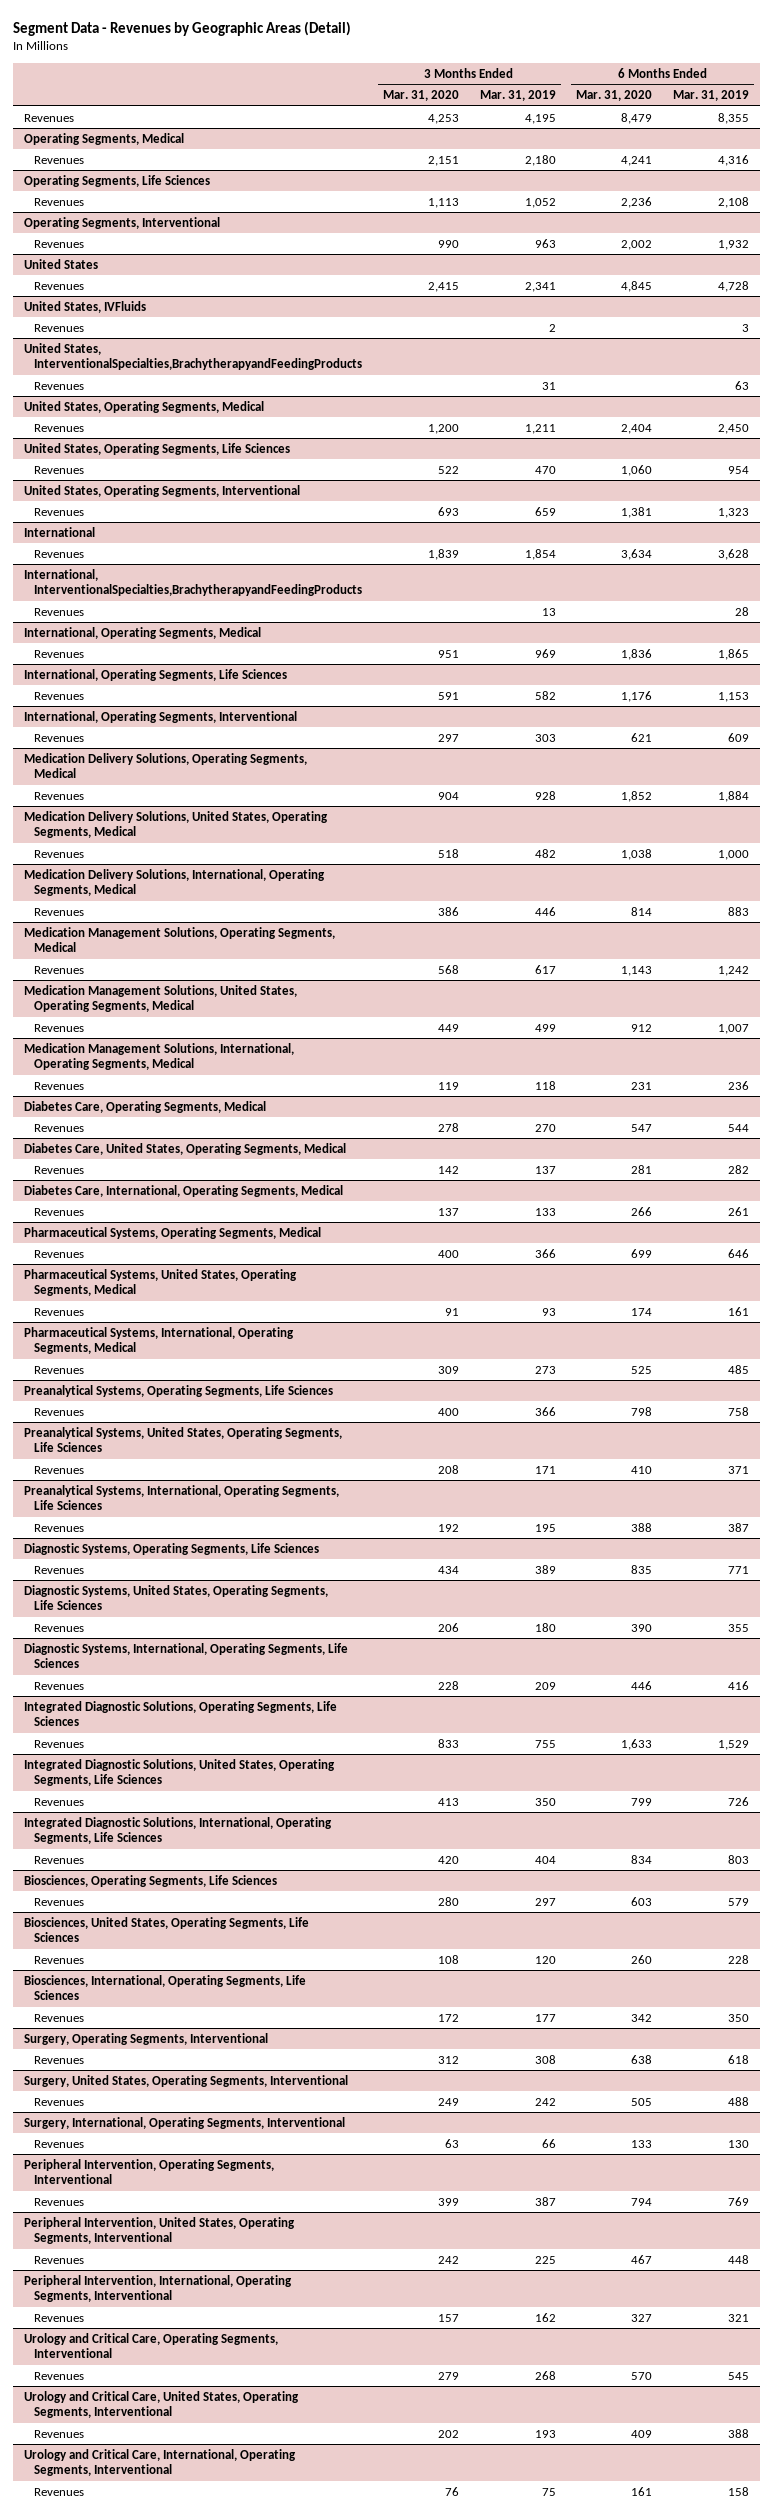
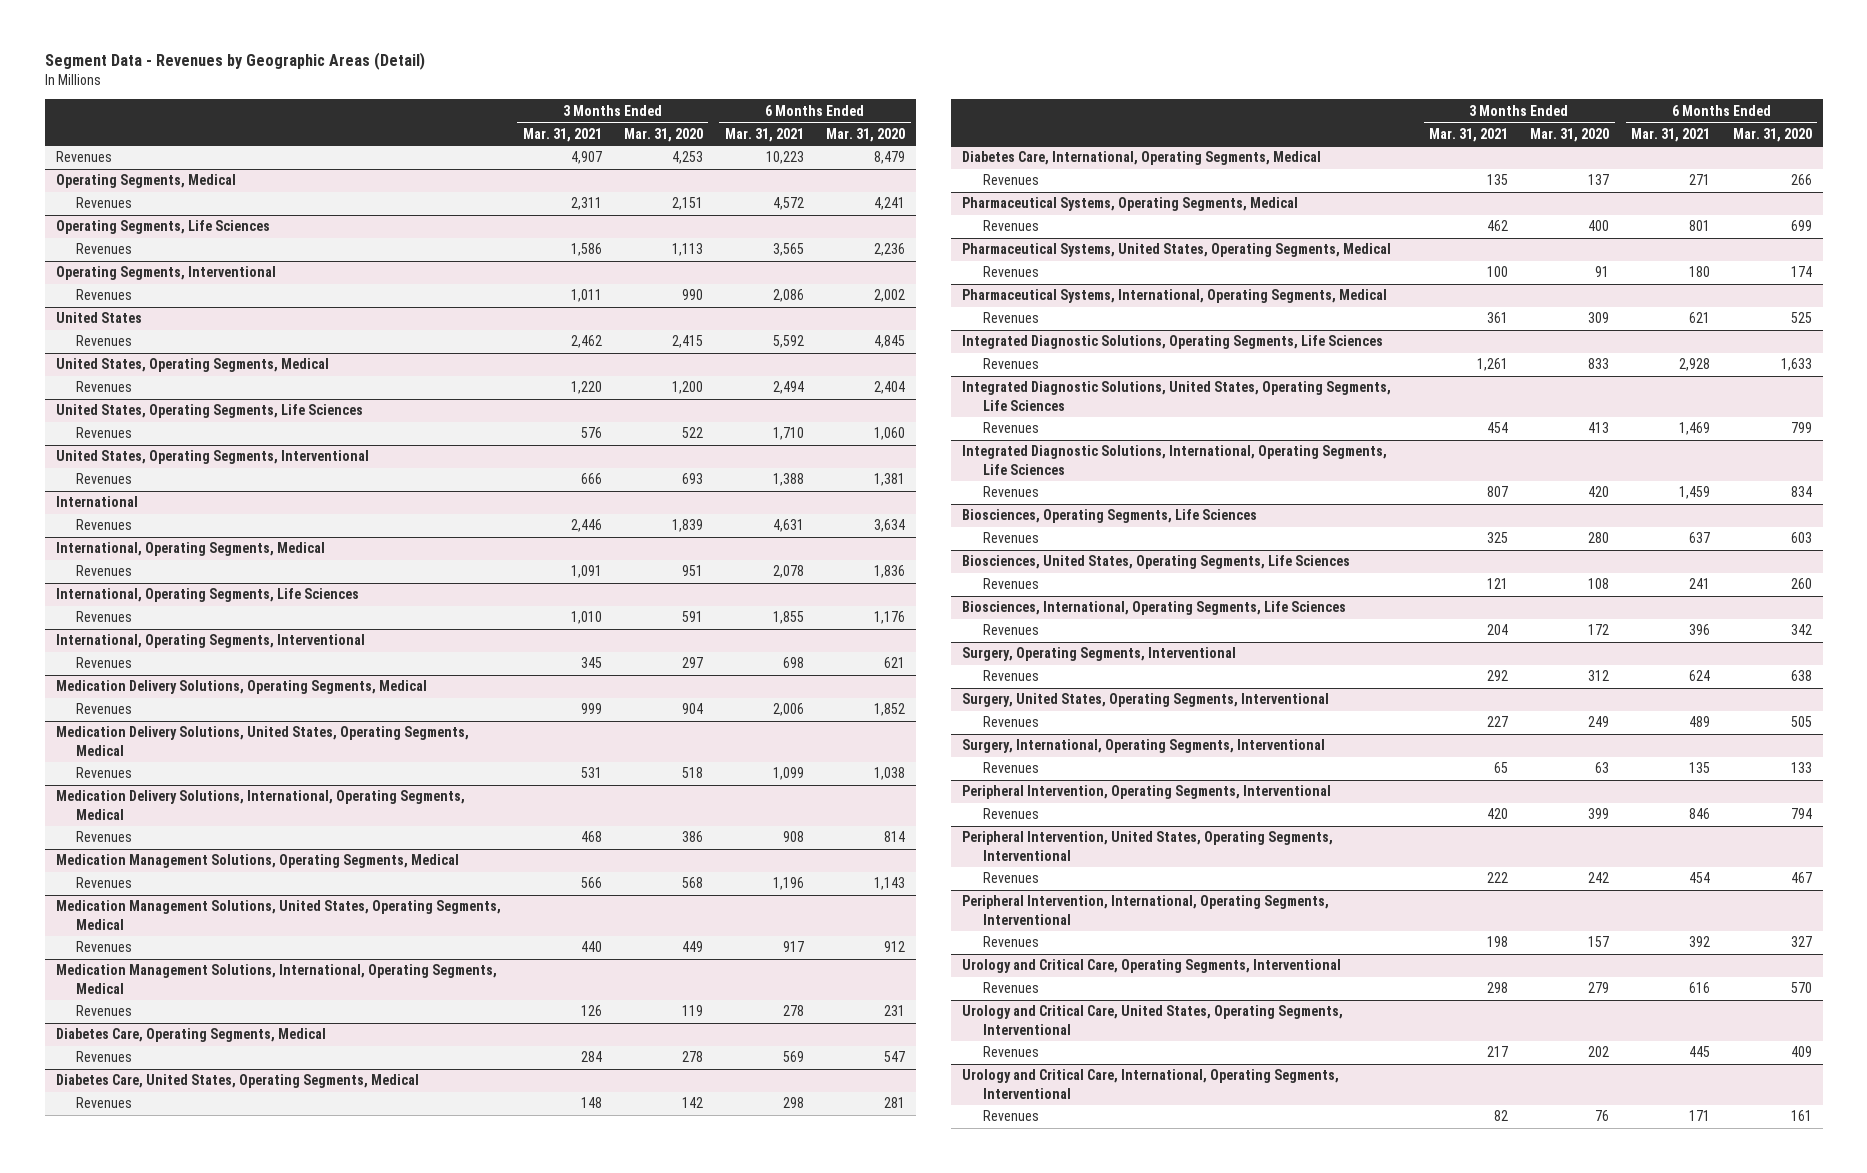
[479,90,556,102] Mar. 31, 2019 -> none
[673,90,750,102] Mar. 31, 2019 -> none
none -> [522,127,602,142] Mar. 31, 2021
none -> [724,127,804,142] Mar. 31, 2021
[23,300,146,313] United States, IVFluids -> none
[33,323,84,332] Revenues -> none
[23,342,362,371] United States, InterventionalSpecialties,BrachytherapyandFeedingProducts -> none
[33,381,84,390] Revenues -> none
[23,568,362,597] International, InterventionalSpecialties,BrachytherapyandFeedingProducts -> none
[33,607,84,616] Revenues -> none
[23,1384,333,1397] Preanalytical Systems, Operating Segments, Life Sciences -> none
[33,1407,84,1416] Revenues -> none
[23,1426,342,1453] Preanalytical Systems, United States, Operating Segments, Life Sciences -> none
[33,1465,84,1474] Revenues -> none
[23,1484,339,1511] Preanalytical Systems, International, Operating Segments, Life Sciences -> none
[33,1523,84,1532] Revenues -> none
[23,1542,319,1555] Diagnostic Systems, Operating Segments, Life Sciences -> none
[33,1565,84,1574] Revenues -> none
[23,1584,328,1611] Diagnostic Systems, United States, Operating Segments, Life Sciences -> none
[33,1623,84,1632] Revenues -> none
[23,1642,348,1669] Diagnostic Systems, International, Operating Segments, Life Sciences -> none
[33,1681,84,1690] Revenues -> none

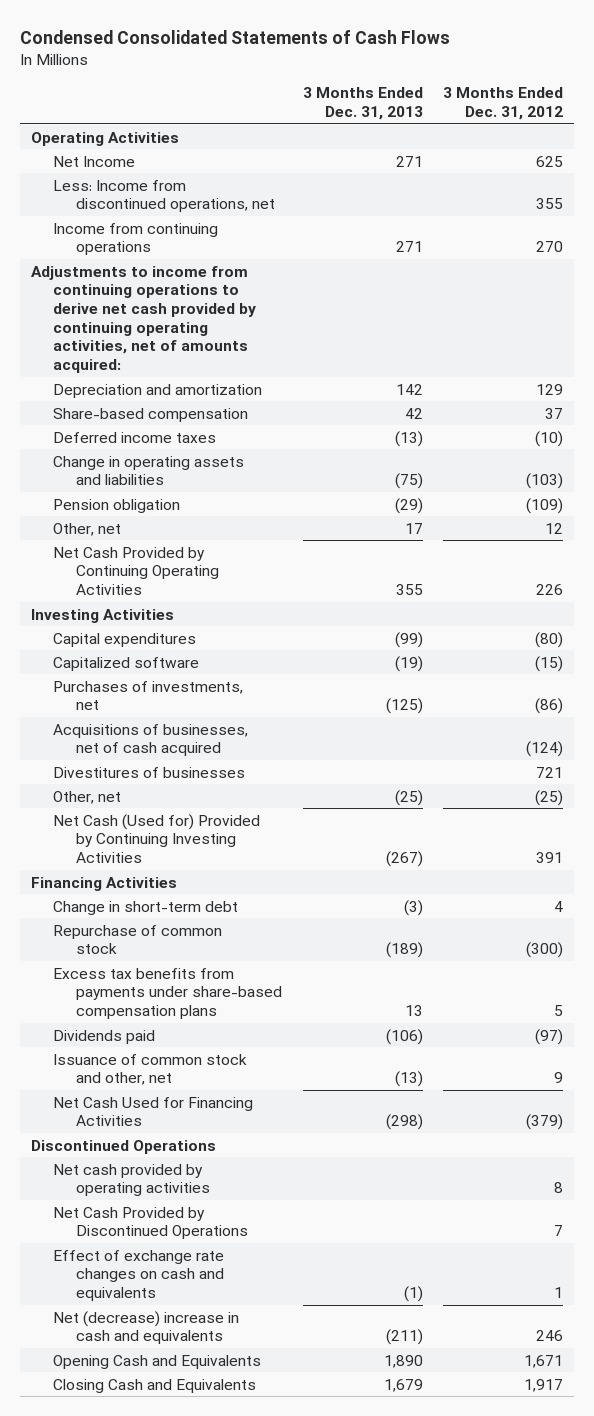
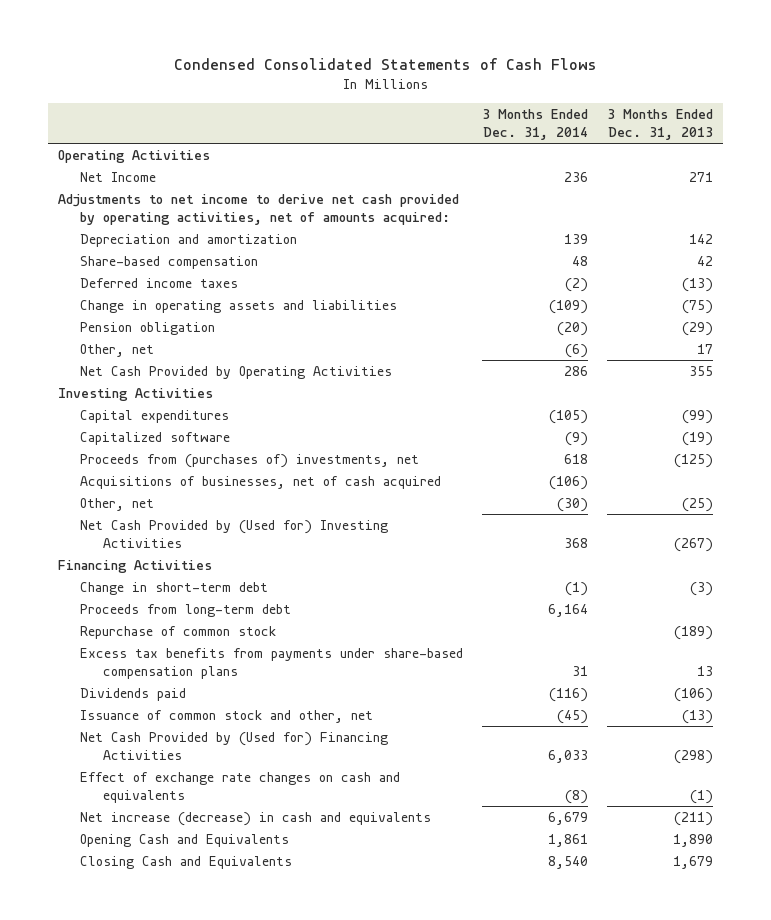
[443,87,564,120] 3 Months Ended Dec. 31, 2012 -> none
none -> [482,109,589,141] 3 Months Ended Dec. 31, 2014
[53,179,275,213] Less: Income from discontinued operations, net -> none
[53,222,219,256] Income from continuing operations -> none
[30,265,257,373] Adjustments to income from continuing operations to derive net cash provided by continuing operating activities, net of amounts acquired: -> [57,193,459,225] Adjustments to net income to derive net cash provided by operating activities, net of amounts acquired:
[53,546,219,595] Net Cash Provided by Continuing Operating Activities -> [80,365,393,379] Net Cash Provided by Operating Activities
[53,680,244,711] Purchases of investments, net -> [80,453,420,468] Proceeds from (purchases of) investments, net
[53,766,246,778] Divestitures of businesses -> none
[53,813,261,863] Net Cash (Used for) Provided by Continuing Investing Activities -> [80,519,389,548] Net Cash Provided by (Used for) Investing Activities
none -> [80,603,292,617] Proceeds from long-term debt
[30,1139,216,1154] Discontinued Operations -> none
[53,1163,210,1197] Net cash provided by operating activities -> none
[53,1206,248,1240] Net Cash Provided by Discontinued Operations -> none
[53,1096,254,1127] Net Cash Used for Financing Activities -> [80,731,389,760] Net Cash Provided by (Used for) Financing Activities
[53,1310,240,1345] Net (decrease) increase in cash and equivalents -> [80,811,432,826] Net increase (decrease) in cash and equivalents

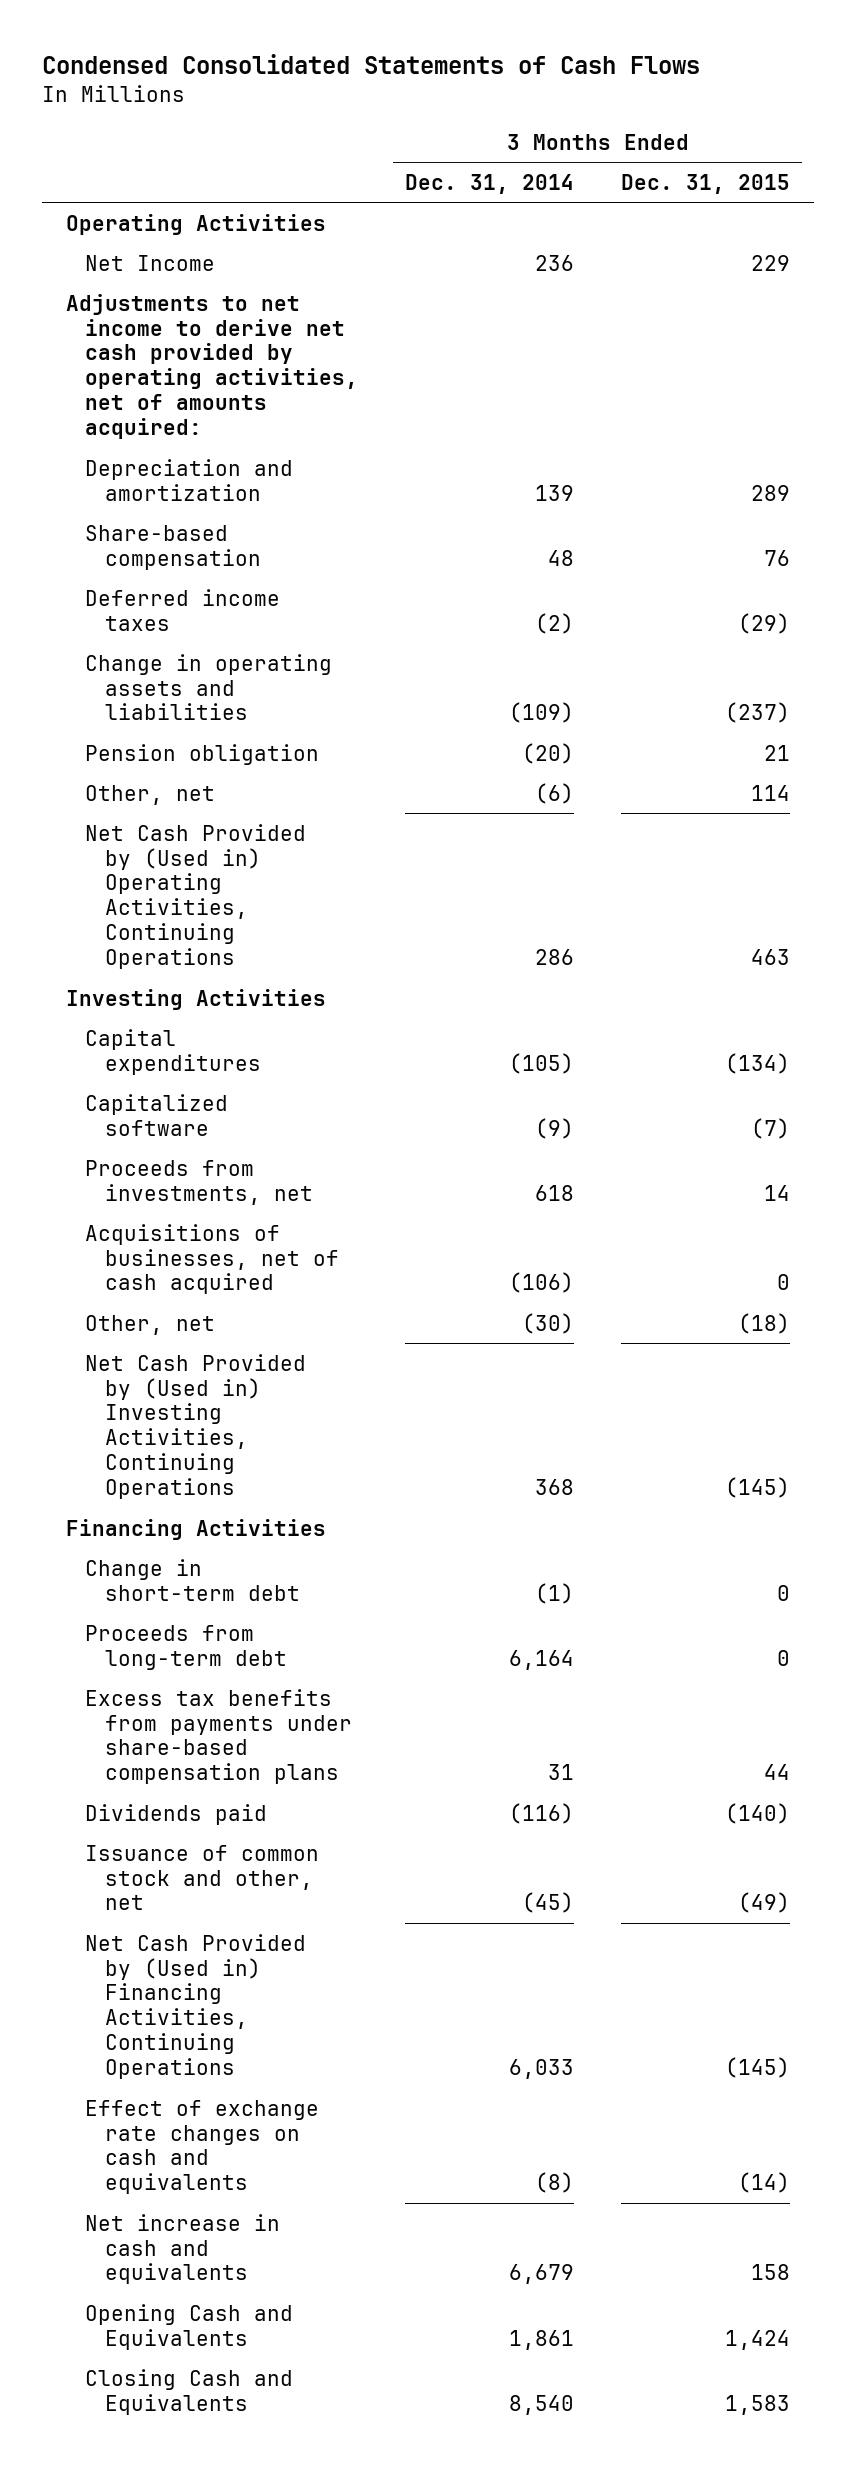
[607,109,714,141] 3 Months Ended Dec. 31, 2013 -> none
none -> [621,173,791,194] Dec. 31, 2015
[80,365,393,379] Net Cash Provided by Operating Activities -> [85,823,307,970] Net Cash Provided by (Used in) Operating Activities, Continuing Operations
[80,453,420,468] Proceeds from (purchases of) investments, net -> [85,1159,313,1205] Proceeds from investments, net
[80,519,389,548] Net Cash Provided by (Used for) Investing Activities -> [85,1353,307,1500] Net Cash Provided by (Used in) Investing Activities, Continuing Operations
[80,625,277,639] Repurchase of common stock -> none
[80,731,389,760] Net Cash Provided by (Used for) Financing Activities -> [85,1933,307,2080] Net Cash Provided by (Used in) Financing Activities, Continuing Operations
[80,811,432,826] Net increase (decrease) in cash and equivalents -> [85,2213,281,2285] Net increase in cash and equivalents

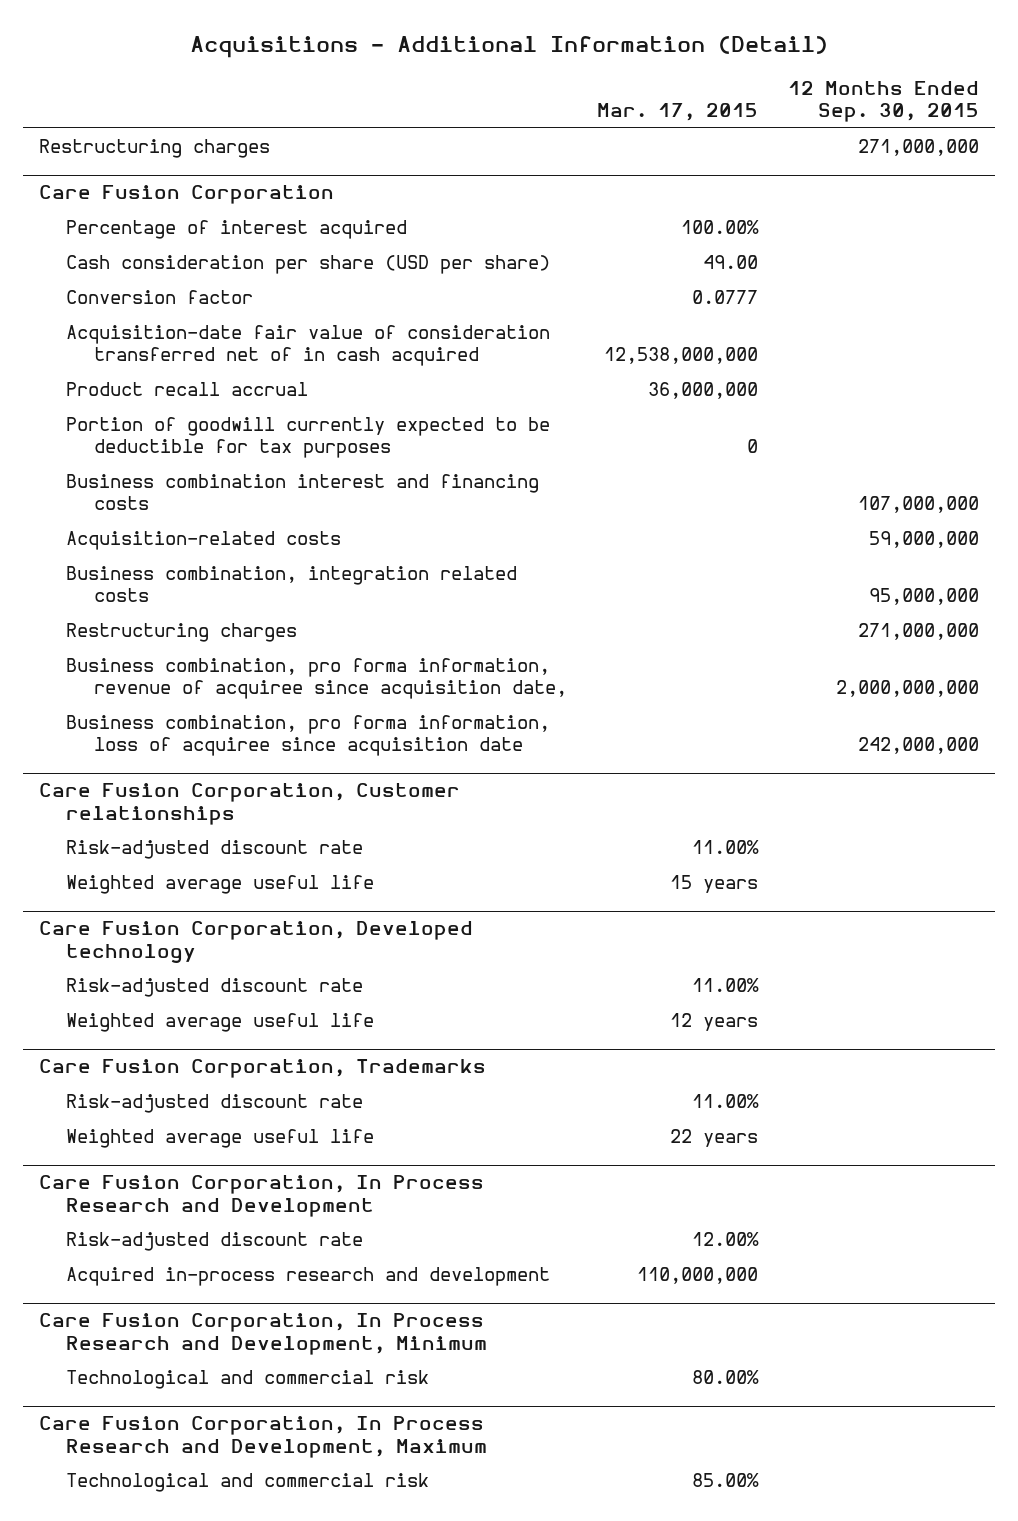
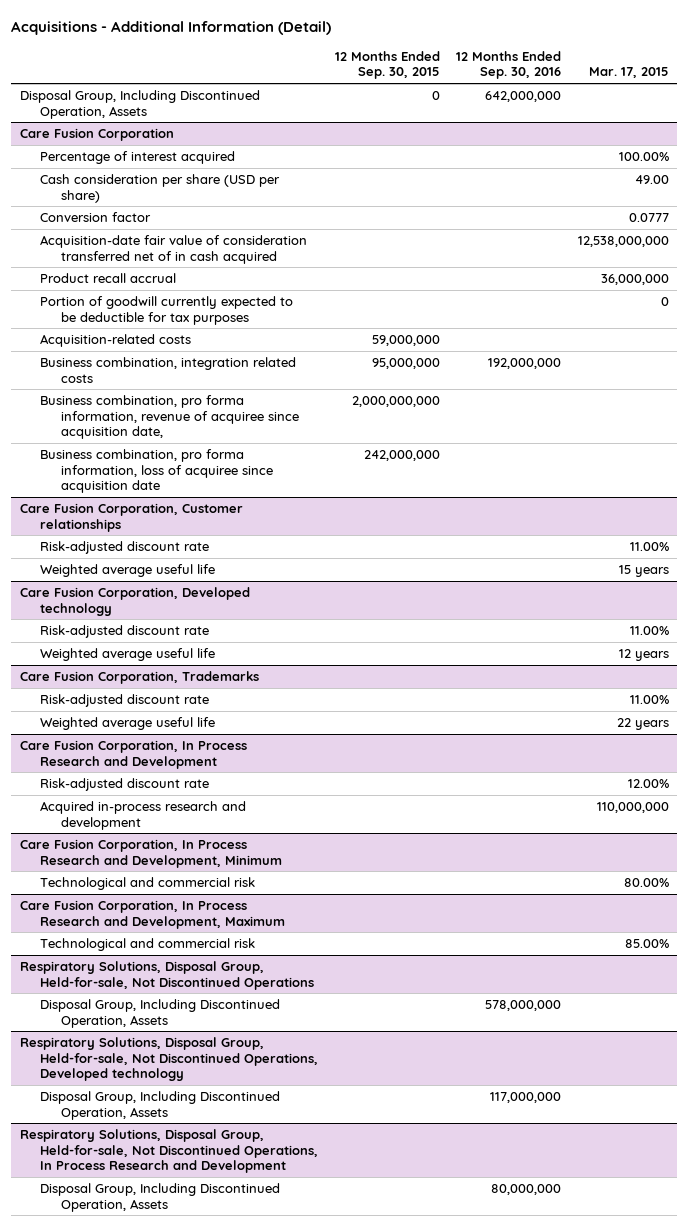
none -> [456,50,562,80] 12 Months Ended Sep. 30, 2016
[38,139,270,159] Restructuring charges -> none
none -> [19,90,260,119] Disposal Group, Including Discontinued Operation, Assets
[66,474,540,511] Business combination interest and financing costs -> none
[66,623,298,643] Restructuring charges -> none
none -> [19,961,315,990] Respiratory Solutions, Disposal Group, Held-for-sale, Not Discontinued Operations
none -> [40,999,281,1028] Disposal Group, Including Discontinued Operation, Assets
none -> [19,1037,319,1082] Respiratory Solutions, Disposal Group, Held-for-sale, Not Discontinued Operations, Developed technology
none -> [40,1091,281,1120] Disposal Group, Including Discontinued Operation, Assets
none -> [19,1129,319,1174] Respiratory Solutions, Disposal Group, Held-for-sale, Not Discontinued Operations, In Process Research and Development
none -> [40,1183,281,1212] Disposal Group, Including Discontinued Operation, Assets

